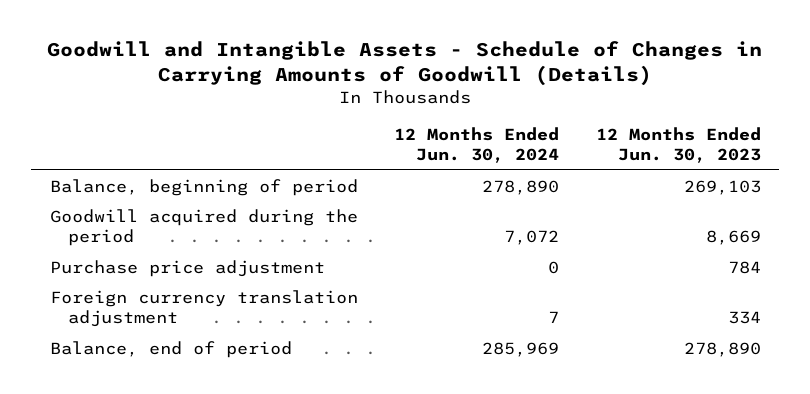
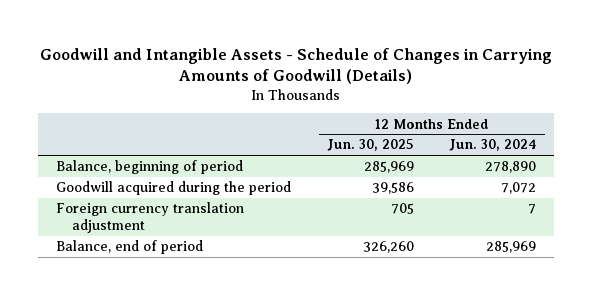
[595,126,761,164] 12 Months Ended Jun. 30, 2023 -> none
none -> [326,139,414,152] Jun. 30, 2025
[49,259,325,277] Purchase price adjustment -> none

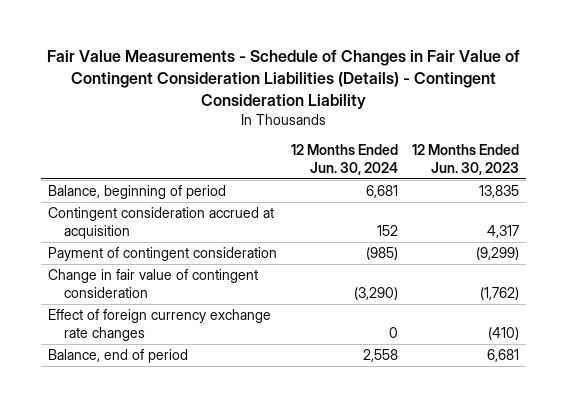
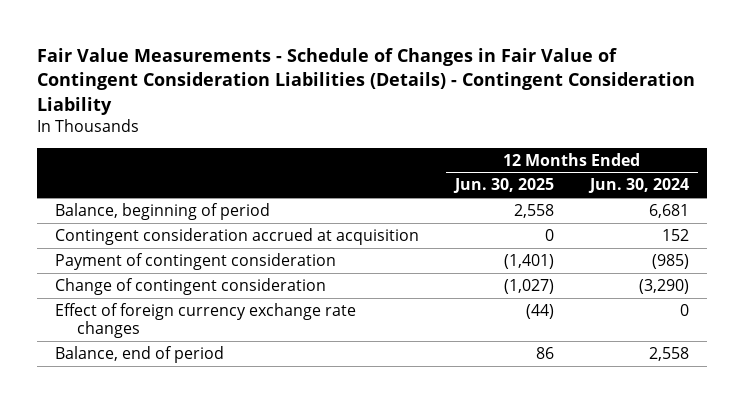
[412,143,520,176] 12 Months Ended Jun. 30, 2023 -> none
none -> [453,178,555,194] Jun. 30, 2025
[47,269,258,299] Change in fair value of contingent consideration -> [55,277,327,295] Change of contingent consideration

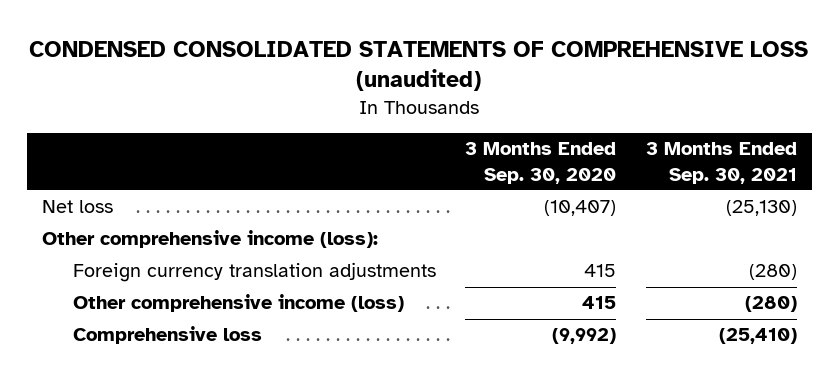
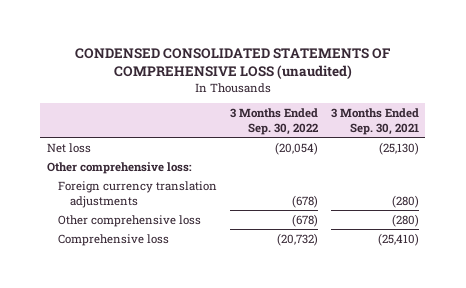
[465,142,617,184] 3 Months Ended Sep. 30, 2020 -> none
none -> [230,107,319,135] 3 Months Ended Sep. 30, 2022
[41,230,378,249] Other comprehensive income (loss): -> [46,161,192,174] Other comprehensive loss:
[72,294,404,313] Other comprehensive income (loss) -> [58,214,202,227] Other comprehensive loss

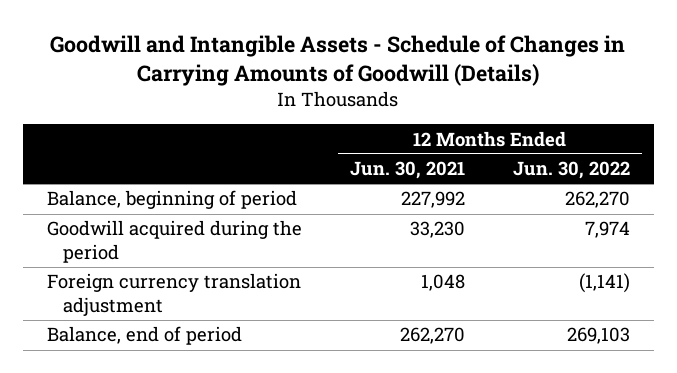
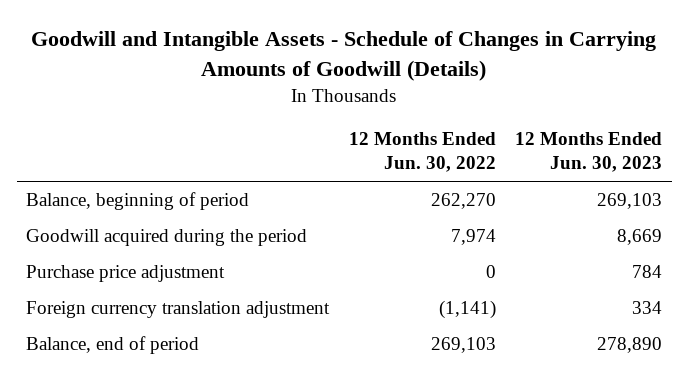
[349,161,465,180] Jun. 30, 2021 -> none
none -> [515,131,663,173] 12 Months Ended Jun. 30, 2023
none -> [26,265,226,283] Purchase price adjustment

